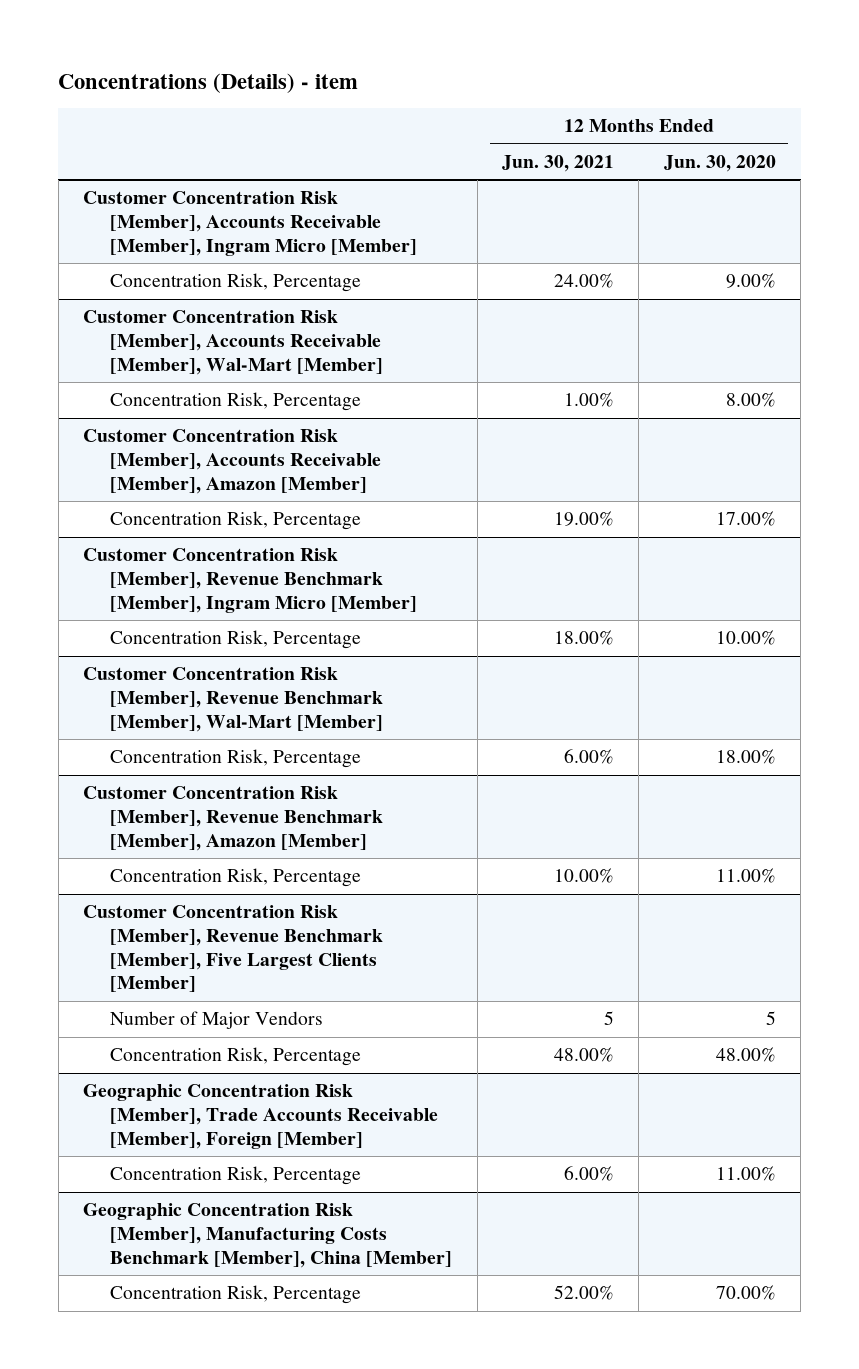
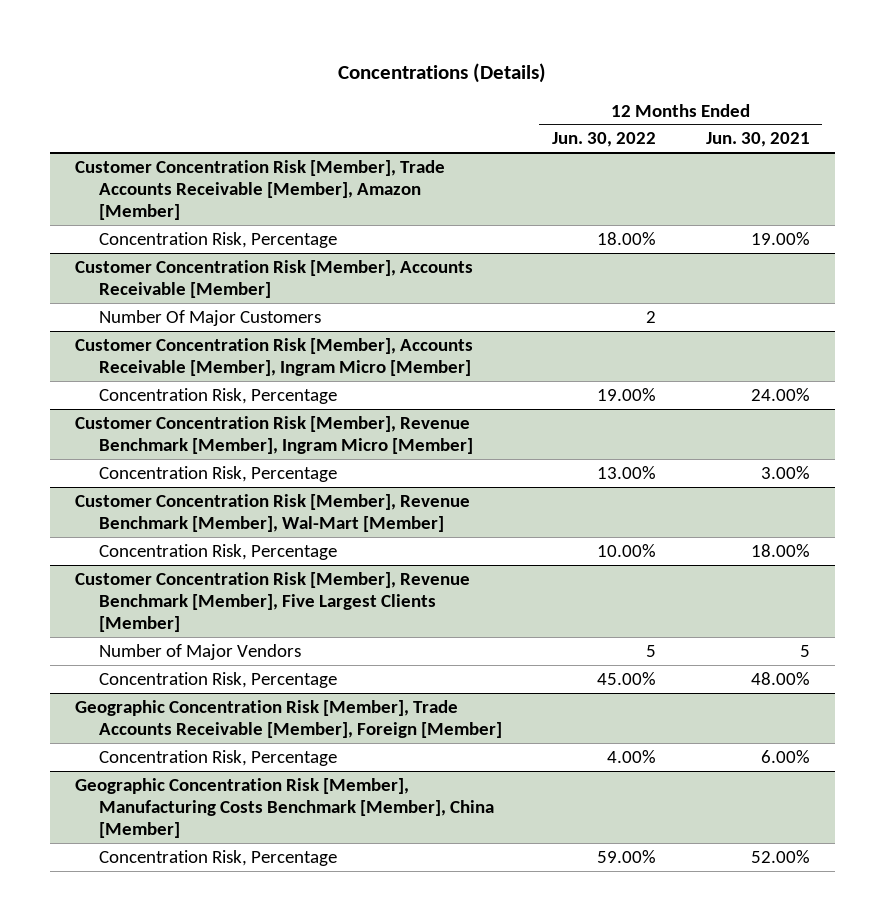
[58,72,359,93] Concentrations (Details) - item -> [338,62,547,83] Concentrations (Details)
[663,154,776,172] Jun. 30, 2020 -> none
none -> [551,132,656,148] Jun. 30, 2022
none -> [75,159,446,221] Customer Concentration Risk [Member], Trade Accounts Receivable [Member], Amazon [Member]
none -> [98,231,337,248] Concentration Risk, Percentage
none -> [75,259,474,299] Customer Concentration Risk [Member], Accounts Receivable [Member]
none -> [98,309,321,326] Number Of Major Customers
[83,310,384,375] Customer Concentration Risk [Member], Accounts Receivable [Member], Wal-Mart [Member] -> none
[110,392,362,412] Concentration Risk, Percentage -> none
[83,429,382,494] Customer Concentration Risk [Member], Accounts Receivable [Member], Amazon [Member] -> none
[110,511,362,531] Concentration Risk, Percentage -> none
[554,630,615,646] 18.00% -> [760,465,810,479] 3.00%
[83,786,384,851] Customer Concentration Risk [Member], Revenue Benchmark [Member], Amazon [Member] -> none
[110,868,362,888] Concentration Risk, Percentage -> none
[564,749,615,765] 6.00% -> [750,543,810,557] 18.00%

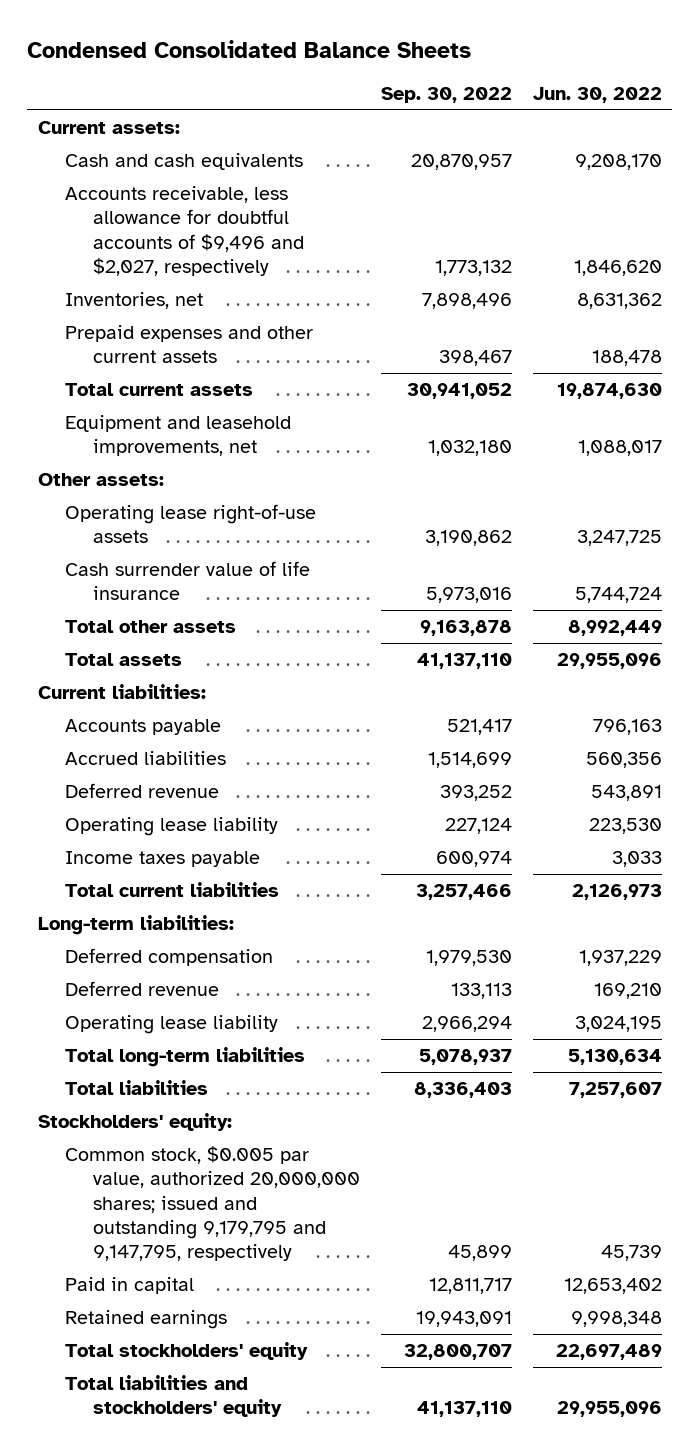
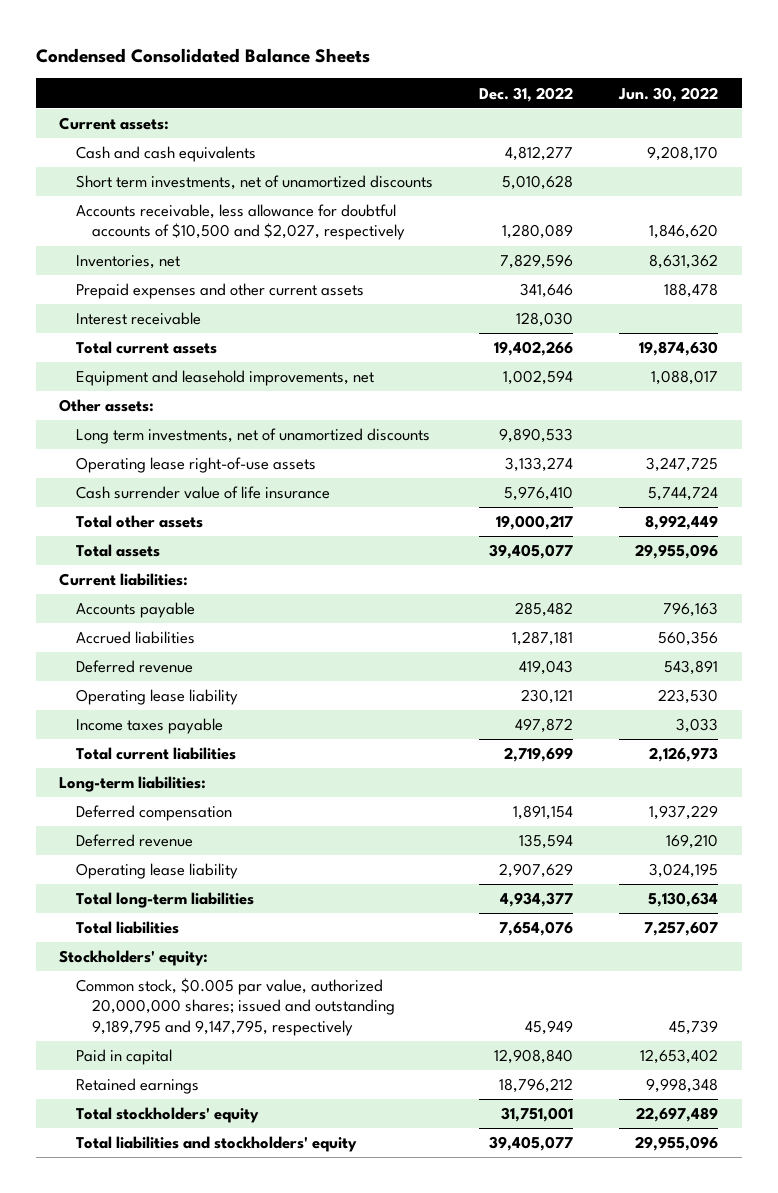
[380,87,512,104] Sep. 30, 2022 -> none
none -> [479,86,574,102] Dec. 31, 2022
none -> [75,175,433,191] Short term investments, net of unamortized discounts
[65,185,304,277] Accounts receivable, less allowance for doubtful accounts of $9,496 and $2,027, respectively -> [75,204,406,241] Accounts receivable, less allowance for doubtful accounts of $10,500 and $2,027, respectively
none -> [75,312,201,326] Interest receivable
none -> [75,428,430,445] Long term investments, net of unamortized discounts
[65,1145,360,1262] Common stock, $0.005 par value, authorized 20,000,000 shares; issued and outstanding 9,179,795 and 9,147,795, respectively -> [75,978,396,1036] Common stock, $0.005 par value, authorized 20,000,000 shares; issued and outstanding 9,189,795 and 9,147,795, respectively

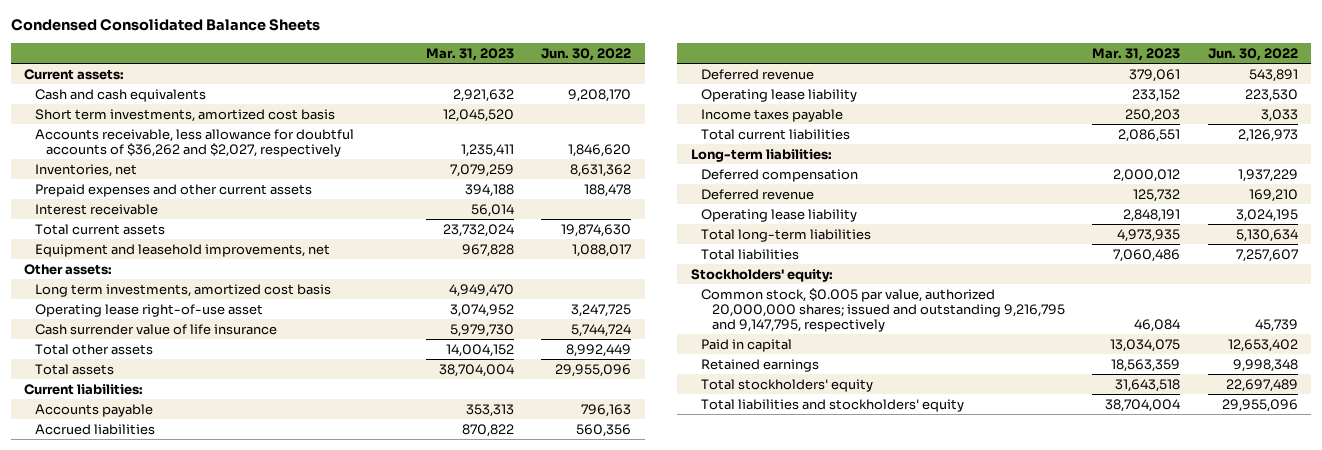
[479,86,574,102] Dec. 31, 2022 -> none
none -> [425,47,514,61] Mar. 31, 2023
[75,175,433,191] Short term investments, net of unamortized discounts -> [34,108,335,122] Short term investments, amortized cost basis
[75,204,406,241] Accounts receivable, less allowance for doubtful accounts of $10,500 and $2,027, respectively -> [34,128,354,157] Accounts receivable, less allowance for doubtful accounts of $36,262 and $2,027, respectively
[75,428,430,445] Long term investments, net of unamortized discounts -> [34,283,331,297] Long term investments, amortized cost basis
[75,457,316,474] Operating lease right-of-use assets -> [34,303,263,317] Operating lease right-of-use asset
[75,978,396,1036] Common stock, $0.005 par value, authorized 20,000,000 shares; issued and outstanding 9,189,795 and 9,147,795, respectively -> [701,287,1065,333] Common stock, $0.005 par value, authorized 20,000,000 shares; issued and outstanding 9,216,795 and 9,147,795, respectively

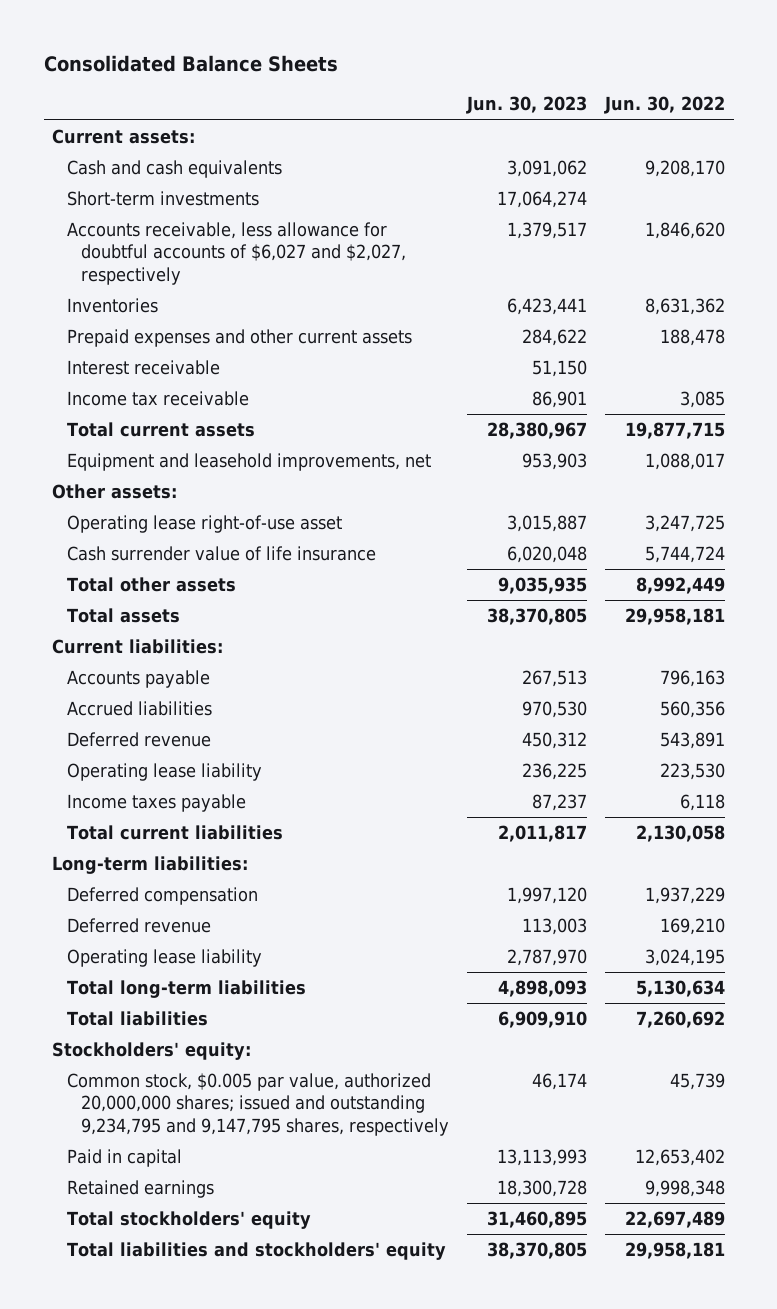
[10,18,320,32] Condensed Consolidated Balance Sheets -> [43,54,338,72] Consolidated Balance Sheets
[425,47,514,61] Mar. 31, 2023 -> none
none -> [465,96,587,115] Jun. 30, 2023
[34,108,335,122] Short term investments, amortized cost basis -> [66,190,259,206] Short-term investments
[34,128,354,157] Accounts receivable, less allowance for doubtful accounts of $36,262 and $2,027, respectively -> [66,221,407,285] Accounts receivable, less allowance for doubtful accounts of $6,027 and $2,027, respectively
[34,163,137,177] Inventories, net -> [66,297,158,313] Inventories
none -> [66,390,249,406] Income tax receivable
[561,223,632,237] 19,874,630 -> [624,421,725,439] 19,877,715
[34,283,331,297] Long term investments, amortized cost basis -> none
[555,363,632,377] 29,955,096 -> [624,607,725,625] 29,958,181
[1260,108,1298,122] 3,033 -> [679,793,725,811] 6,118
[1237,128,1298,142] 2,126,973 -> [635,824,725,842] 2,130,058
[1235,248,1298,262] 7,257,607 -> [635,1010,725,1028] 7,260,692
[701,287,1065,333] Common stock, $0.005 par value, authorized 20,000,000 shares; issued and outstanding 9,216,795 and 9,147,795, respectively -> [66,1072,450,1136] Common stock, $0.005 par value, authorized 20,000,000 shares; issued and outstanding 9,234,795 and 9,147,795 shares, respectively
[1221,398,1298,412] 29,955,096 -> [624,1241,725,1259] 29,958,181

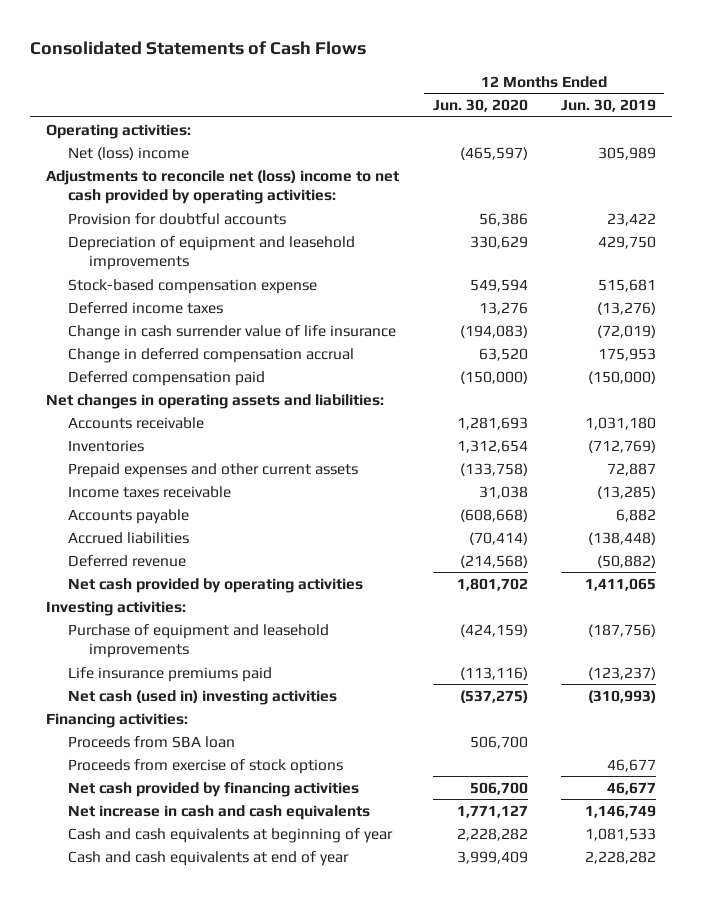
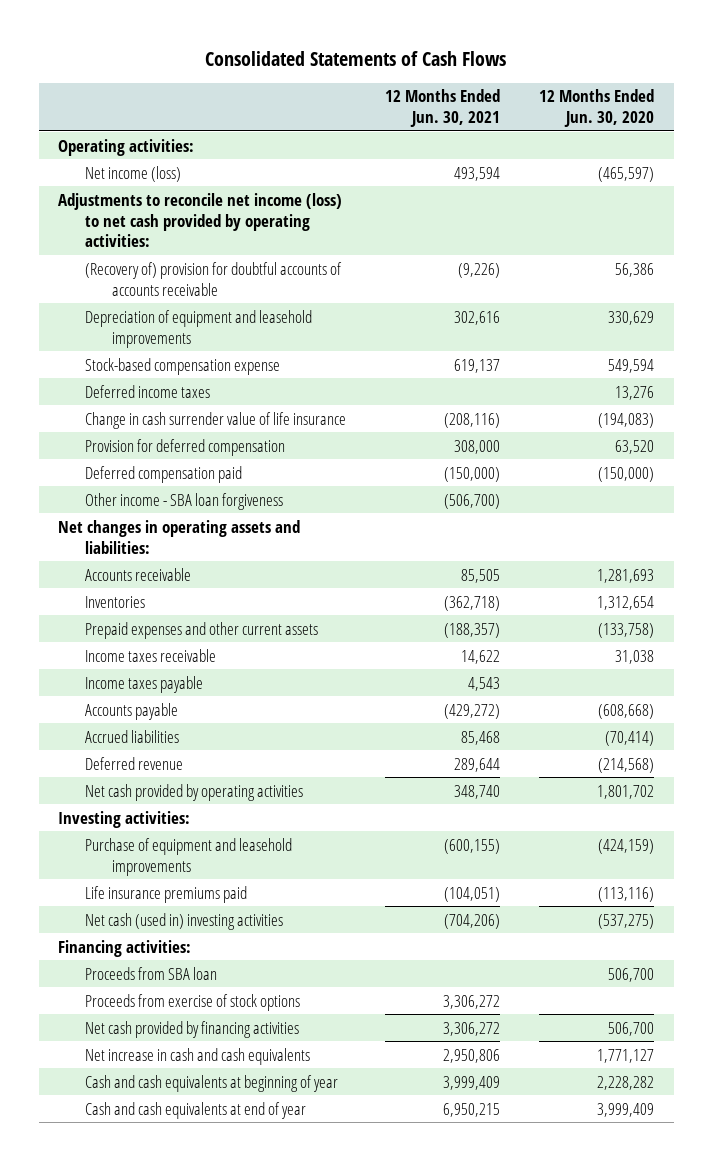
[560,99,656,113] Jun. 30, 2019 -> none
none -> [385,89,501,128] 12 Months Ended Jun. 30, 2021
[67,146,189,160] Net (loss) income -> [84,165,181,182] Net income (loss)
[46,169,400,205] Adjustments to reconcile net (loss) income to net cash provided by operating activities: -> [58,192,343,248] Adjustments to reconcile net income (loss) to net cash provided by operating activities:
[67,212,286,225] Provision for doubtful accounts -> [84,261,342,296] (Recovery of) provision for doubtful accounts of accounts receivable
[67,347,354,363] Change in deferred compensation accrual -> [84,438,285,456] Provision for deferred compensation
none -> [84,492,283,510] Other income - SBA loan forgiveness
none -> [84,675,203,693] Income taxes payable

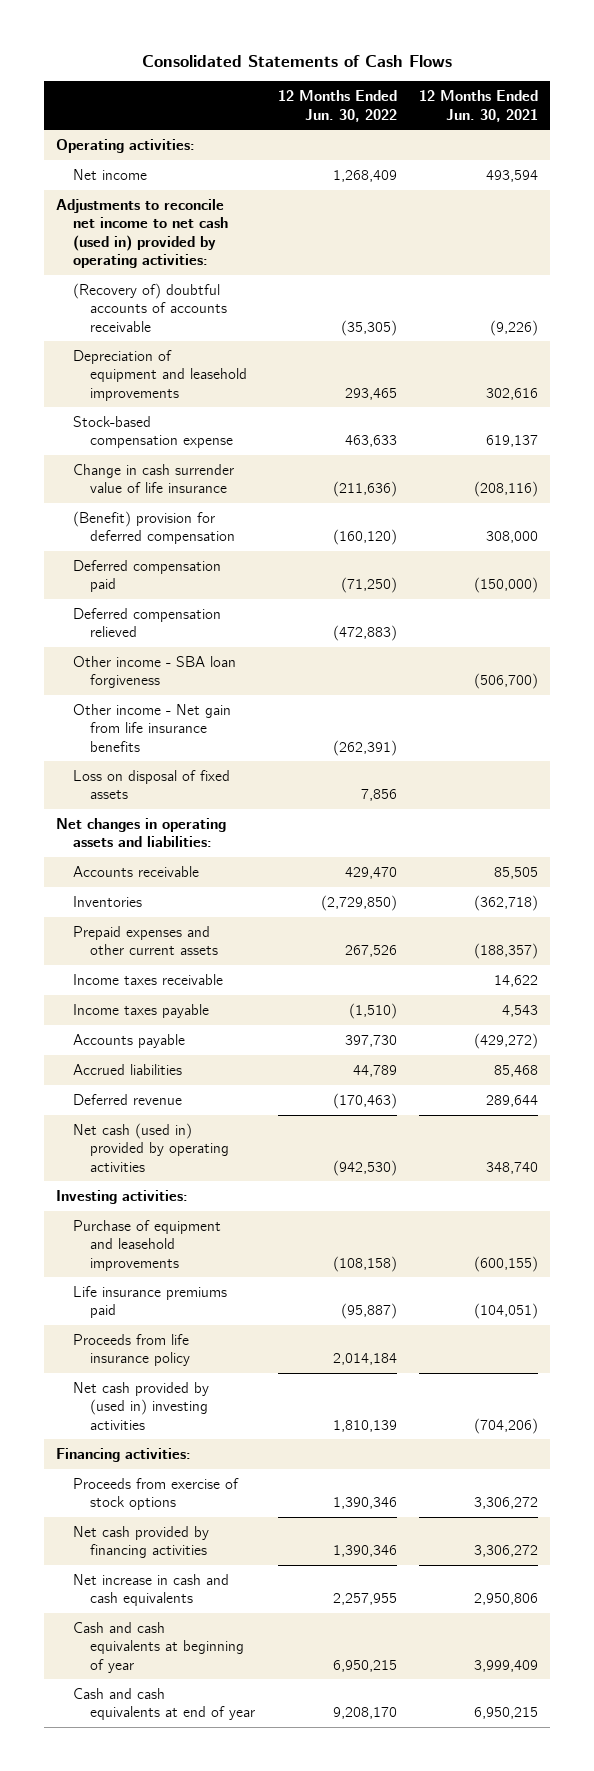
[539,89,655,128] 12 Months Ended Jun. 30, 2020 -> none
none -> [277,90,397,122] 12 Months Ended Jun. 30, 2022
[84,165,181,182] Net income (loss) -> [72,168,147,180] Net income
[58,192,343,248] Adjustments to reconcile net income (loss) to net cash provided by operating activities: -> [55,198,228,269] Adjustments to reconcile net income to net cash (used in) provided by operating activities:
[84,261,342,296] (Recovery of) provision for doubtful accounts of accounts receivable -> [72,282,227,332] (Recovery of) doubtful accounts of accounts receivable
[84,384,210,398] Deferred income taxes -> none
[84,438,285,456] Provision for deferred compensation -> [72,510,235,545] (Benefit) provision for deferred compensation
none -> [72,607,221,638] Deferred compensation relieved
none -> [72,703,231,752] Other income - Net gain from life insurance benefits
none -> [72,769,230,800] Loss on disposal of fixed assets
[84,783,303,801] Net cash provided by operating activities -> [72,1122,229,1172] Net cash (used in) provided by operating activities
none -> [72,1333,190,1367] Proceeds from life insurance policy
[84,912,283,930] Net cash (used in) investing activities -> [72,1381,209,1430] Net cash provided by (used in) investing activities
[84,966,217,980] Proceeds from SBA loan -> none

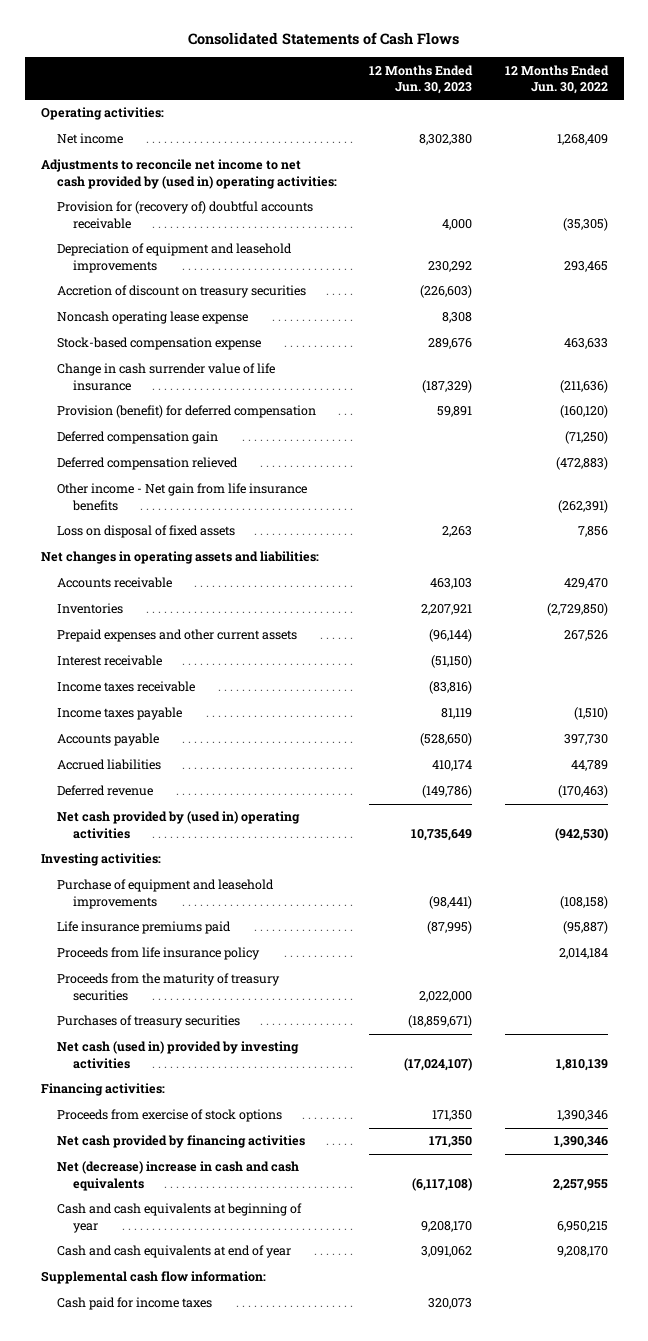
[419,90,539,122] 12 Months Ended Jun. 30, 2021 -> none
none -> [369,64,474,94] 12 Months Ended Jun. 30, 2023
[55,198,228,269] Adjustments to reconcile net income to net cash (used in) provided by operating activities: -> [40,159,337,189] Adjustments to reconcile net income to net cash provided by (used in) operating activities:
[72,282,227,332] (Recovery of) doubtful accounts of accounts receivable -> [56,201,313,229] Provision for (recovery of) doubtful accounts receivable
none -> [56,285,306,299] Accretion of discount on treasury securities
none -> [56,311,248,325] Noncash operating lease expense
[72,510,235,545] (Benefit) provision for deferred compensation -> [56,405,316,419] Provision (benefit) for deferred compensation
[72,559,221,593] Deferred compensation paid -> [56,431,218,445] Deferred compensation gain
[72,655,236,689] Other income - SBA loan forgiveness -> none
none -> [56,655,162,667] Interest receivable
[72,1122,229,1172] Net cash (used in) provided by operating activities -> [56,811,300,839] Net cash provided by (used in) operating activities
none -> [56,973,280,1001] Proceeds from the maturity of treasury securities
none -> [56,1015,240,1029] Purchases of treasury securities
[72,1381,209,1430] Net cash provided by (used in) investing activities -> [56,1041,299,1069] Net cash (used in) provided by investing activities
[72,1573,229,1607] Net increase in cash and cash equivalents -> [56,1161,299,1191] Net (decrease) increase in cash and cash equivalents
none -> [40,1271,266,1285] Supplemental cash flow information:
none -> [56,1297,212,1311] Cash paid for income taxes

